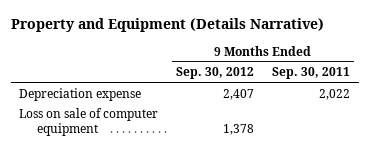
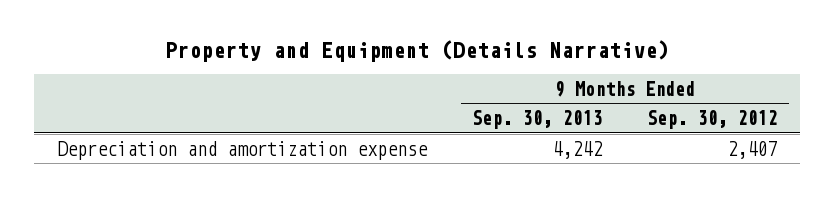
[271,67,350,80] Sep. 30, 2011 -> none
none -> [472,110,603,130] Sep. 30, 2013
[19,107,159,136] Loss on sale of computer equipment -> none
[19,87,142,101] Depreciation expense -> [56,140,428,160] Depreciation and amortization expense

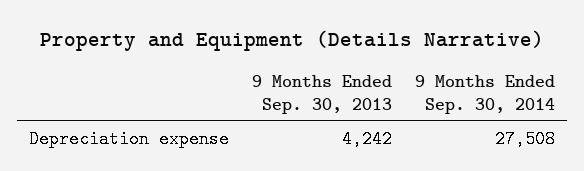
[647,110,778,130] Sep. 30, 2012 -> none
none -> [415,74,556,115] 9 Months Ended Sep. 30, 2014
[56,140,428,160] Depreciation and amortization expense -> [28,129,229,148] Depreciation expense

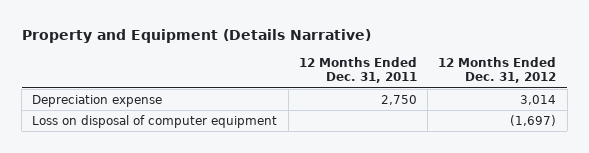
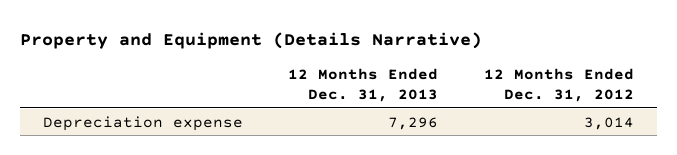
[298,56,417,84] 12 Months Ended Dec. 31, 2011 -> none
none -> [288,67,439,103] 12 Months Ended Dec. 31, 2013
[32,114,278,128] Loss on disposal of computer equipment -> none

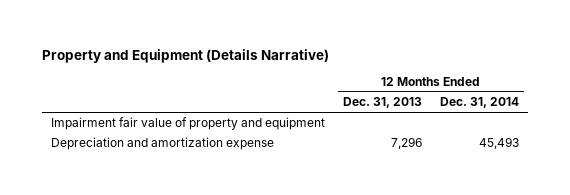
[484,67,635,103] 12 Months Ended Dec. 31, 2012 -> none
none -> [440,97,520,109] Dec. 31, 2014
none -> [50,117,325,131] Impairment fair value of property and equipment
[42,115,243,131] Depreciation expense -> [50,137,274,151] Depreciation and amortization expense

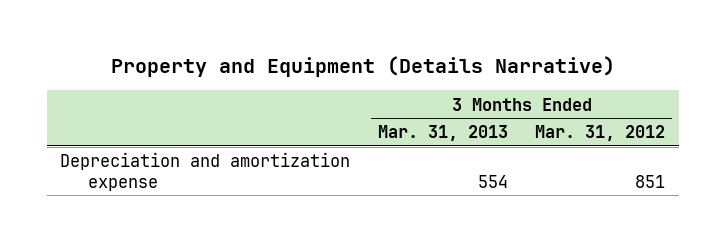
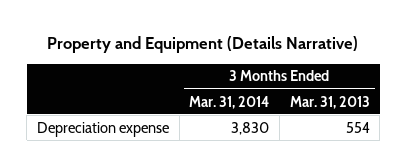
[535,125,666,142] Mar. 31, 2012 -> none
none -> [189,95,270,109] Mar. 31, 2014
[60,152,351,191] Depreciation and amortization expense -> [36,121,169,137] Depreciation expense

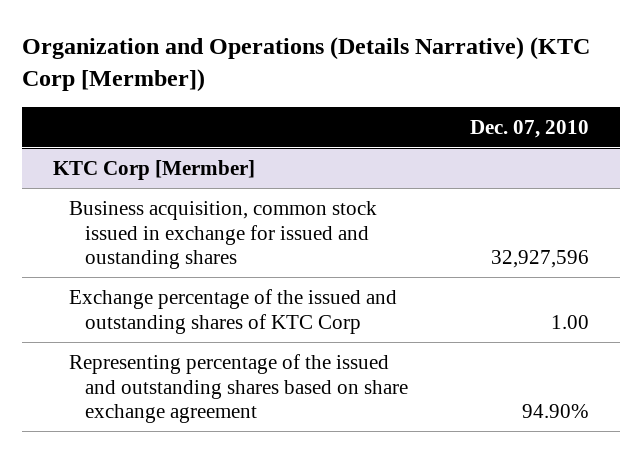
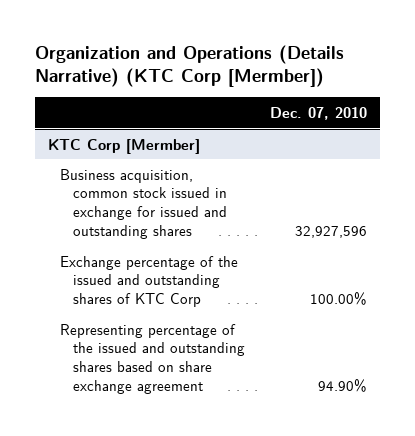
[68,200,377,270] Business acquisition, common stock issued in exchange for issued and oustanding shares -> [60,168,228,240] Business acquisition, common stock issued in exchange for issued and outstanding shares
[551,314,590,329] 1.00 -> [310,292,368,306] 100.00%

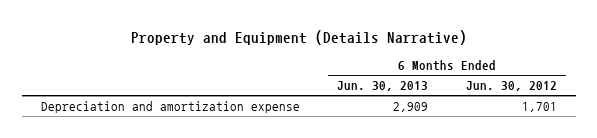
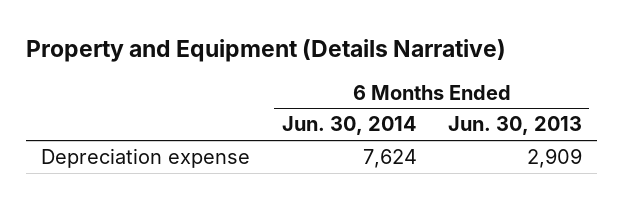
[465,81,557,92] Jun. 30, 2012 -> none
none -> [281,116,417,136] Jun. 30, 2014
[40,101,300,114] Depreciation and amortization expense -> [41,148,251,169] Depreciation expense

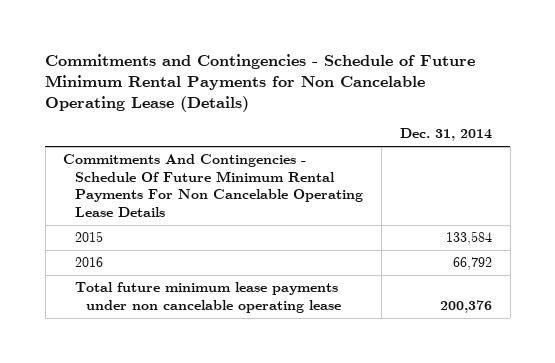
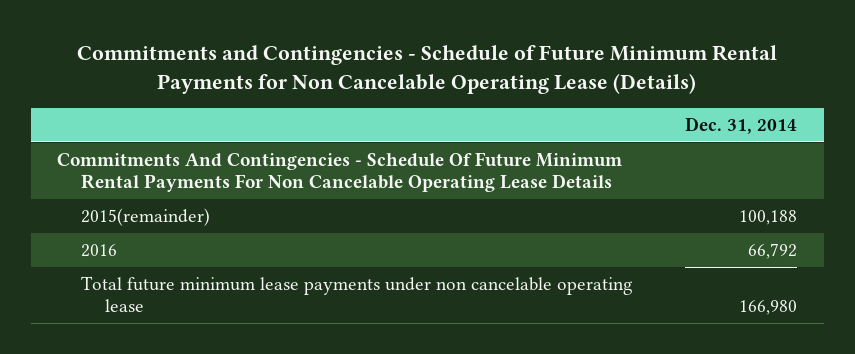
[74,231,103,243] 2015 -> [80,207,210,226] 2015(remainder)
[445,231,492,246] 133,584 -> [739,209,798,225] 100,188
[439,299,492,313] 200,376 -> [739,300,798,316] 166,980

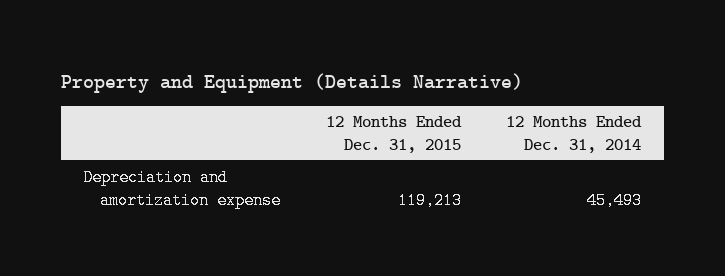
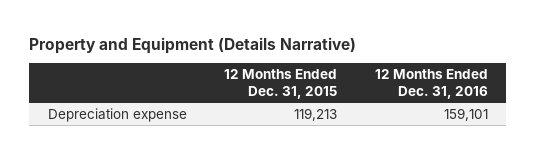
[506,115,643,153] 12 Months Ended Dec. 31, 2014 -> none
none -> [374,69,488,100] 12 Months Ended Dec. 31, 2016
[83,168,281,209] Depreciation and amortization expense -> [48,108,188,123] Depreciation expense

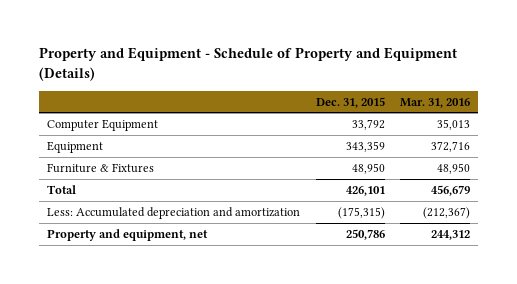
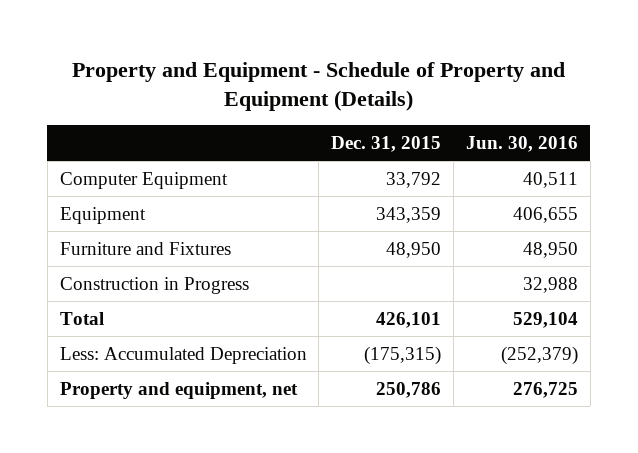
[400,97,471,108] Mar. 31, 2016 -> none
none -> [466,135,579,152] Jun. 30, 2016
[46,162,154,173] Furniture & Fixtures -> [59,241,231,255] Furniture and Fixtures
none -> [59,276,249,294] Construction in Progress
[46,206,300,219] Less: Accumulated depreciation and amortization -> [59,346,307,364] Less: Accumulated Depreciation

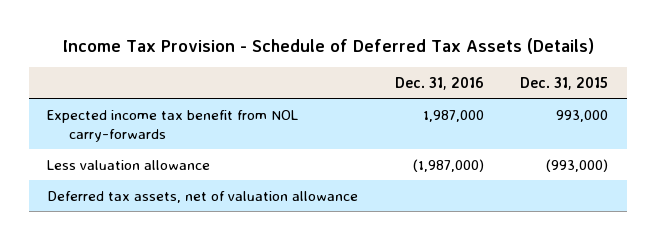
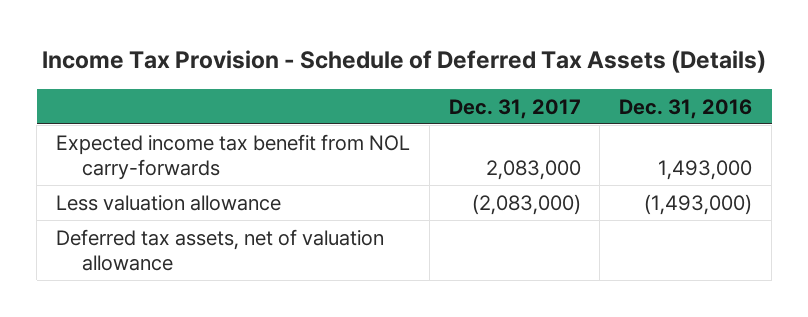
[520,76,609,90] Dec. 31, 2015 -> none
none -> [448,98,581,119] Dec. 31, 2017
[422,109,484,122] 1,987,000 -> [658,160,753,181] 1,493,000
[412,158,484,172] (1,987,000) -> [644,193,753,215] (1,493,000)

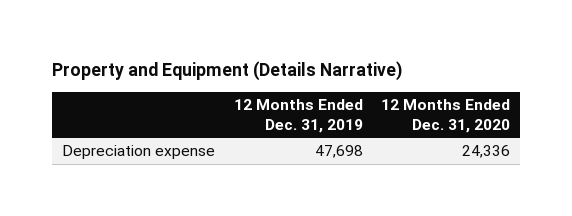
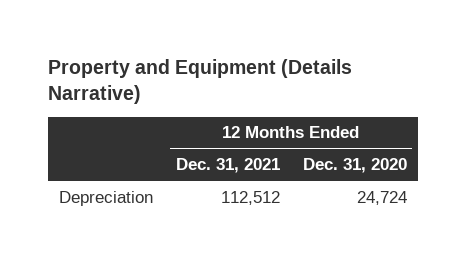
[233,98,363,133] 12 Months Ended Dec. 31, 2019 -> none
none -> [175,158,280,174] Dec. 31, 2021
[61,145,215,160] Depreciation expense -> [58,190,153,206] Depreciation
[462,145,511,159] 24,336 -> [356,190,407,205] 24,724

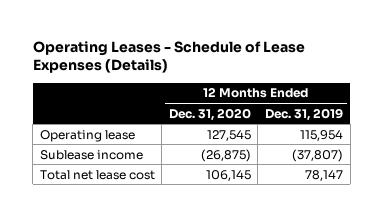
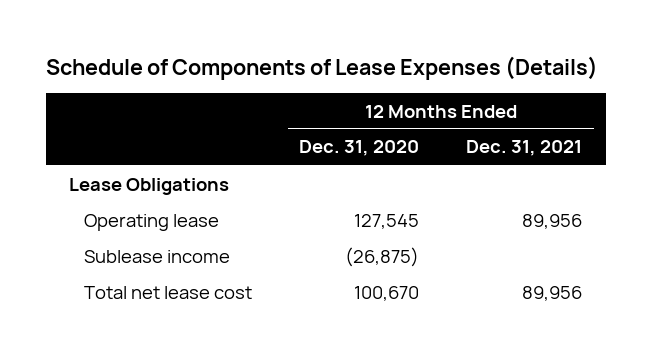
[32,40,305,74] Operating Leases - Schedule of Lease Expenses (Details) -> [45,55,598,80] Schedule of Components of Lease Expenses (Details)
[265,107,344,121] Dec. 31, 2019 -> none
none -> [466,140,583,157] Dec. 31, 2021
none -> [69,177,230,195] Lease Obligations
[205,169,251,181] 106,145 -> [354,285,420,301] 100,670

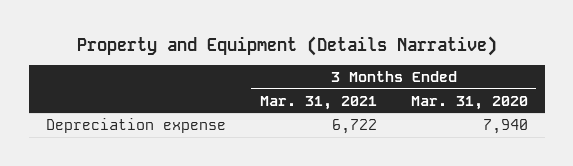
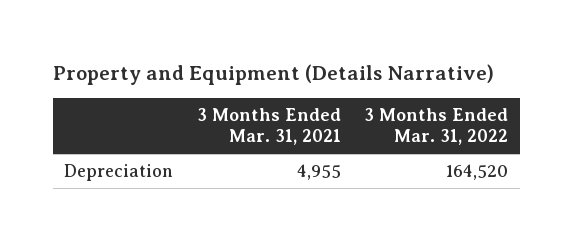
[410,95,528,110] Mar. 31, 2020 -> none
none -> [364,108,509,146] 3 Months Ended Mar. 31, 2022
[45,117,226,133] Depreciation expense -> [64,163,174,181] Depreciation
[331,118,377,134] 6,722 -> [296,163,341,180] 4,955

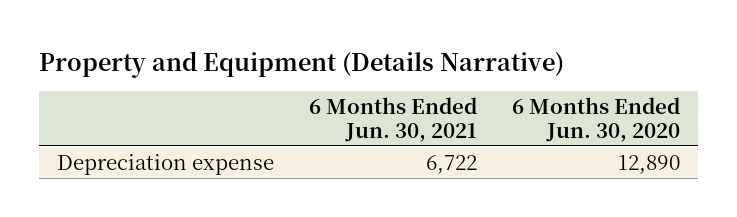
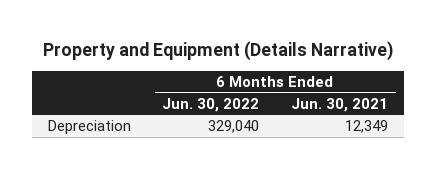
[512,97,681,142] 6 Months Ended Jun. 30, 2020 -> none
none -> [162,97,260,112] Jun. 30, 2022
[56,153,274,175] Depreciation expense -> [47,120,131,135] Depreciation
[426,154,478,174] 6,722 -> [345,120,389,134] 12,349

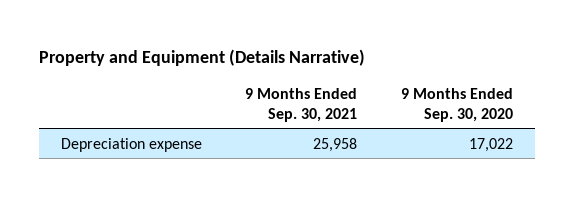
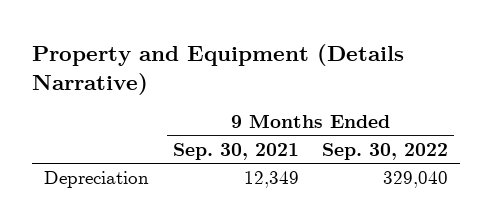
[401,87,514,122] 9 Months Ended Sep. 30, 2020 -> none
none -> [322,143,449,161] Sep. 30, 2022
[60,137,202,152] Depreciation expense -> [44,171,150,189] Depreciation
[313,137,358,152] 25,958 -> [243,171,299,189] 12,349

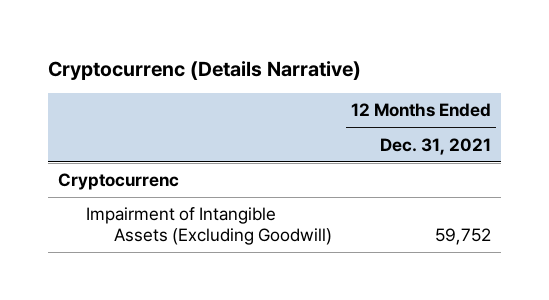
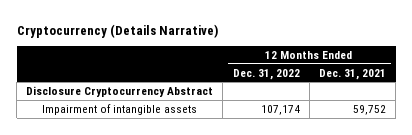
[48,60,362,80] Cryptocurrenc (Details Narrative) -> [16,23,218,38] Cryptocurrency (Details Narrative)
none -> [232,68,300,80] Dec. 31, 2022
[58,173,180,191] Cryptocurrenc -> none
none -> [26,85,214,97] Disclosure Cryptocurrency Abstract
[85,207,332,246] Impairment of Intangible Assets (Excluding Goodwill) -> [41,103,197,115] Impairment of intangible assets

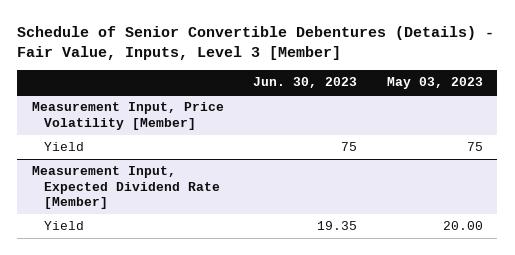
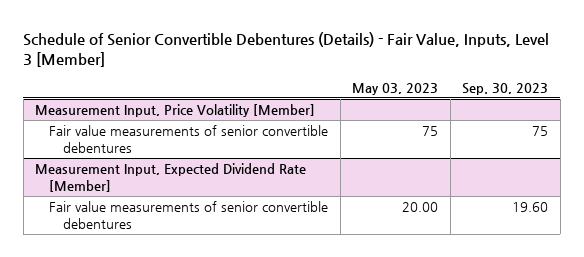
[253,77,358,89] Jun. 30, 2023 -> none
none -> [462,82,549,95] Sep. 30, 2023
[44,142,85,152] Yield -> [49,124,329,153] Fair value measurements of senior convertible debentures
[44,221,85,231] Yield -> [49,200,329,229] Fair value measurements of senior convertible debentures

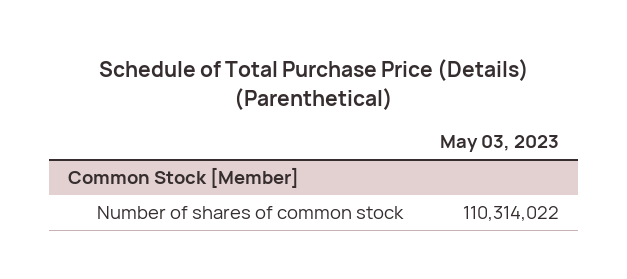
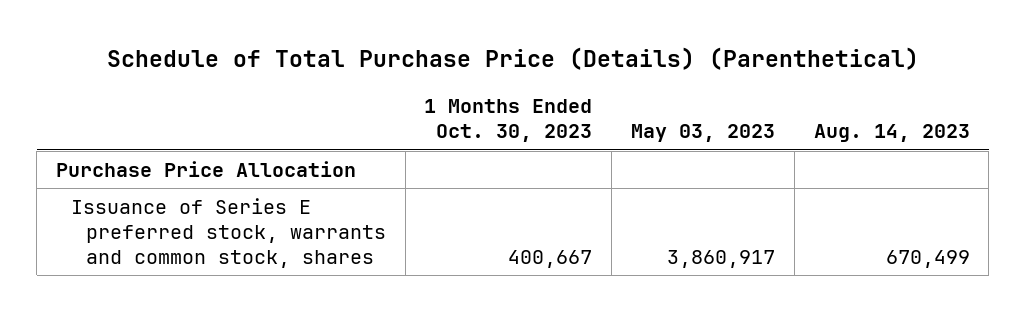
none -> [424,99,593,143] 1 Months Ended Oct. 30, 2023
none -> [813,124,970,143] Aug. 14, 2023
[67,167,299,189] Common Stock [Member] -> none
none -> [56,160,357,177] Purchase Price Allocation
[96,206,404,220] Number of shares of common stock -> [70,197,386,268] Issuance of Series E preferred stock, warrants and common stock, shares
[463,206,560,222] 110,314,022 -> [666,249,775,268] 3,860,917

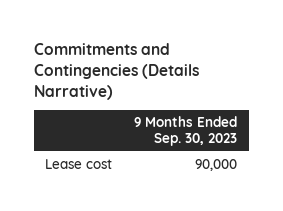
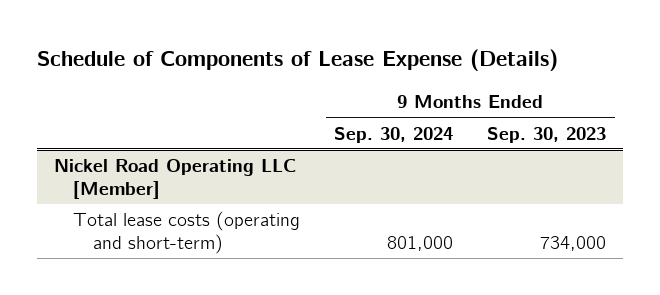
[33,42,199,100] Commitments and Contingencies (Details Narrative) -> [37,49,559,72] Schedule of Components of Lease Expense (Details)
none -> [334,126,454,143] Sep. 30, 2024
none -> [54,159,297,199] Nickel Road Operating LLC [Member]
[45,159,113,170] Lease cost -> [73,211,301,254] Total lease costs (operating and short-term)
[195,159,238,172] 90,000 -> [540,235,607,251] 734,000

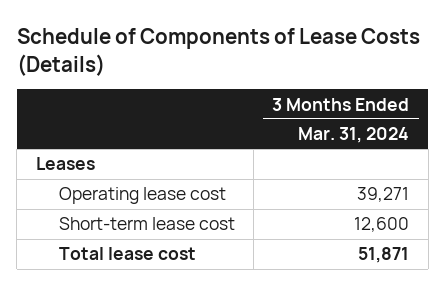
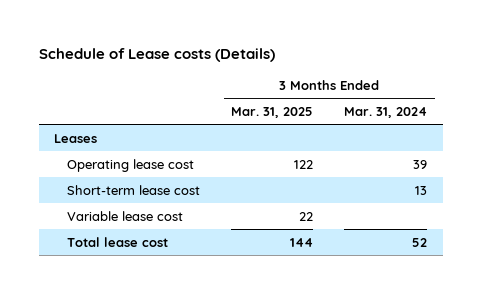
[16,28,420,76] Schedule of Components of Lease Costs (Details) -> [38,48,275,63] Schedule of Lease costs (Details)
none -> [231,106,314,118] Mar. 31, 2025
[357,187,410,203] 39,271 -> [413,159,428,169] 39
[354,217,410,233] 12,600 -> [415,185,428,195] 13
none -> [67,210,184,221] Variable lease cost
[358,247,410,264] 51,871 -> [412,237,428,247] 52

